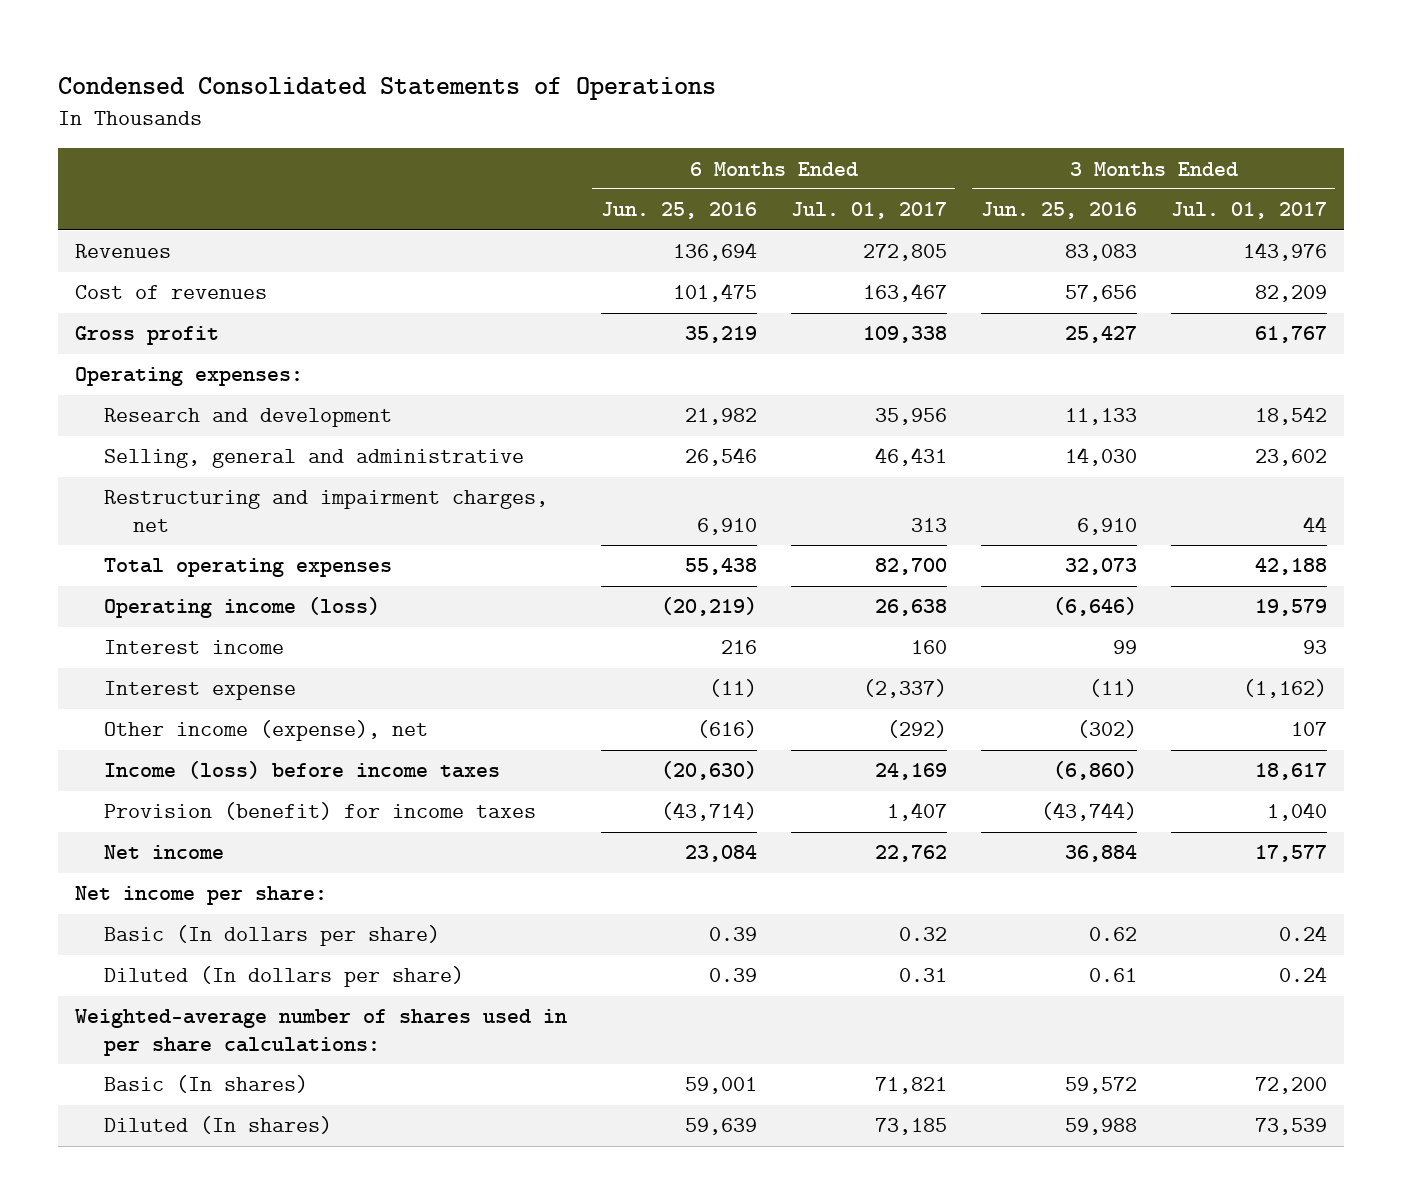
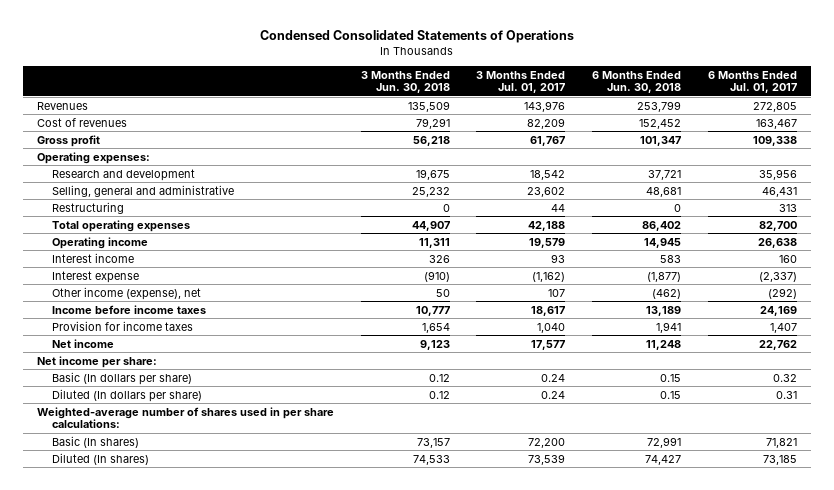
[600,202,757,220] Jun. 25, 2016 -> none
[980,202,1137,220] Jun. 25, 2016 -> none
none -> [360,70,450,94] 3 Months Ended Jun. 30, 2018
none -> [592,70,682,94] 6 Months Ended Jun. 30, 2018
[103,490,548,533] Restructuring and impairment charges, net -> [51,201,124,214] Restructuring
[103,597,380,619] Operating income (loss) -> [51,236,148,249] Operating income
[103,761,500,780] Income (loss) before income taxes -> [51,304,206,314] Income before income taxes
[103,802,536,821] Provision (benefit) for income taxes -> [51,320,193,331] Provision for income taxes

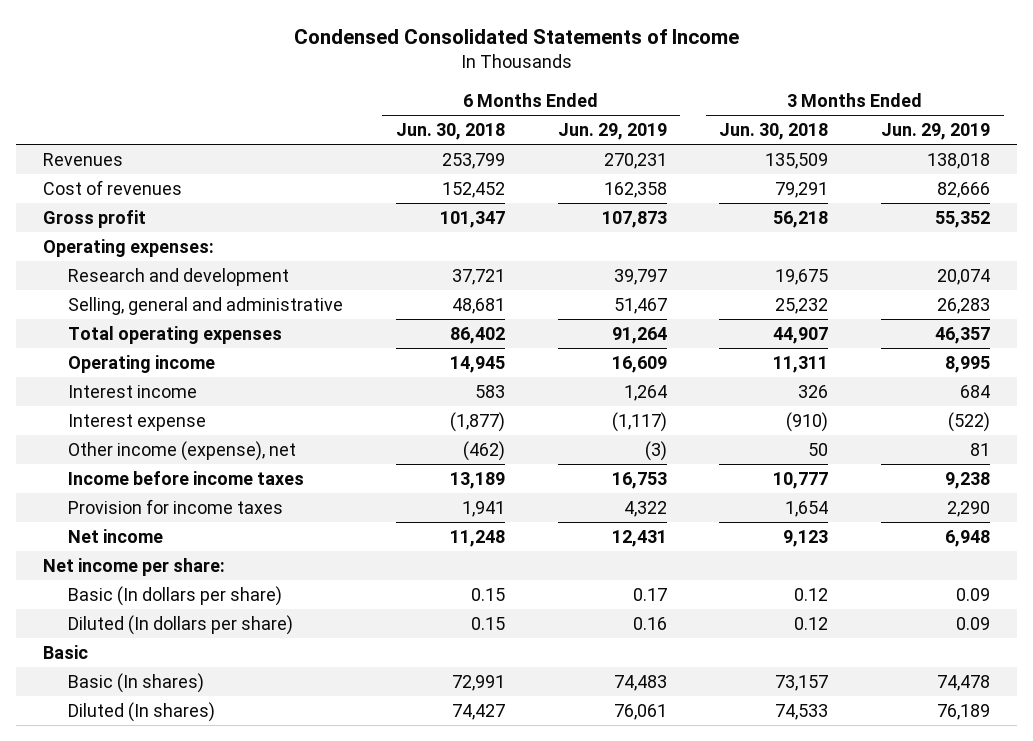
[259,30,574,44] Condensed Consolidated Statements of Operations -> [293,29,739,45] Condensed Consolidated Statements of Income
[476,70,566,94] 3 Months Ended Jul. 01, 2017 -> none
[708,70,798,94] 6 Months Ended Jul. 01, 2017 -> none
none -> [557,122,667,140] Jun. 29, 2019
none -> [881,122,991,140] Jun. 29, 2019
[51,201,124,214] Restructuring -> none
[36,406,334,429] Weighted-average number of shares used in per share calculations: -> [42,644,88,659] Basic

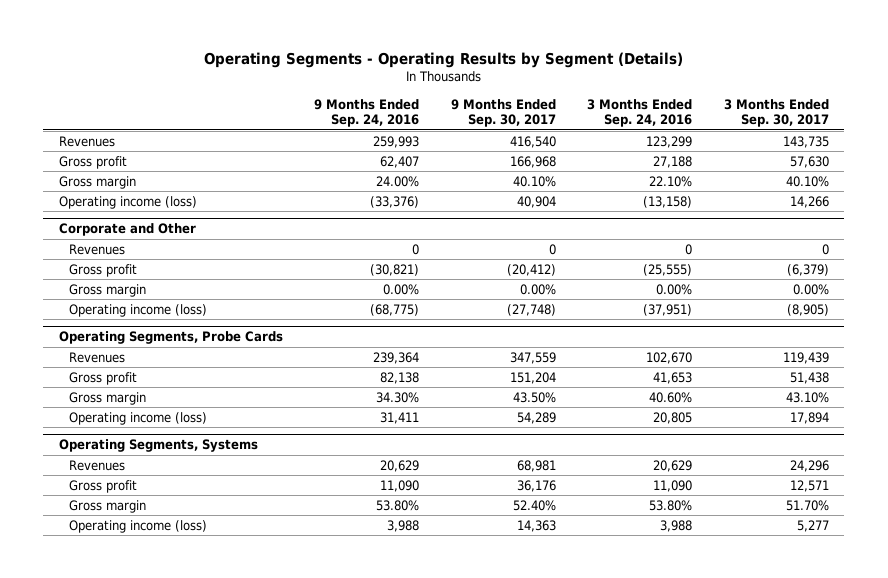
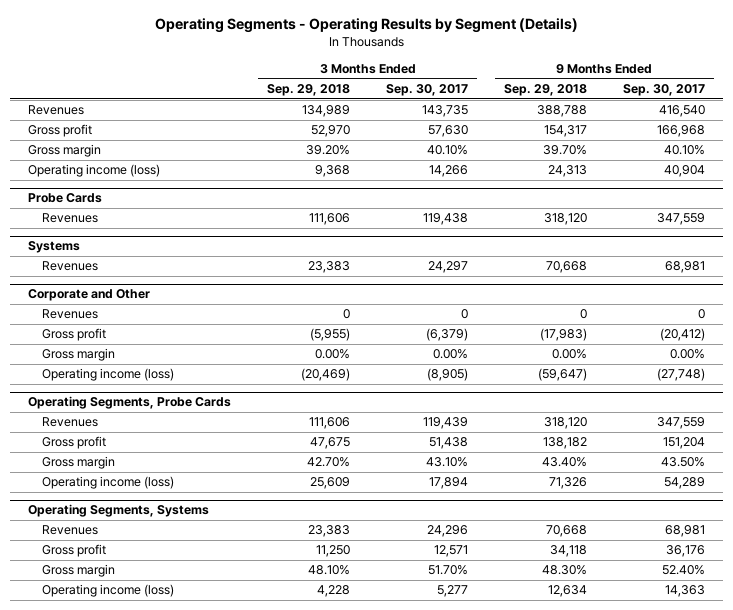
[314,99,420,128] 9 Months Ended Sep. 24, 2016 -> none
[587,99,693,128] 3 Months Ended Sep. 24, 2016 -> none
none -> [267,84,351,97] Sep. 29, 2018
none -> [503,84,587,97] Sep. 29, 2018
none -> [28,193,103,204] Probe Cards
none -> [41,213,98,224] Revenues
none -> [28,241,81,254] Systems
none -> [41,261,98,272] Revenues

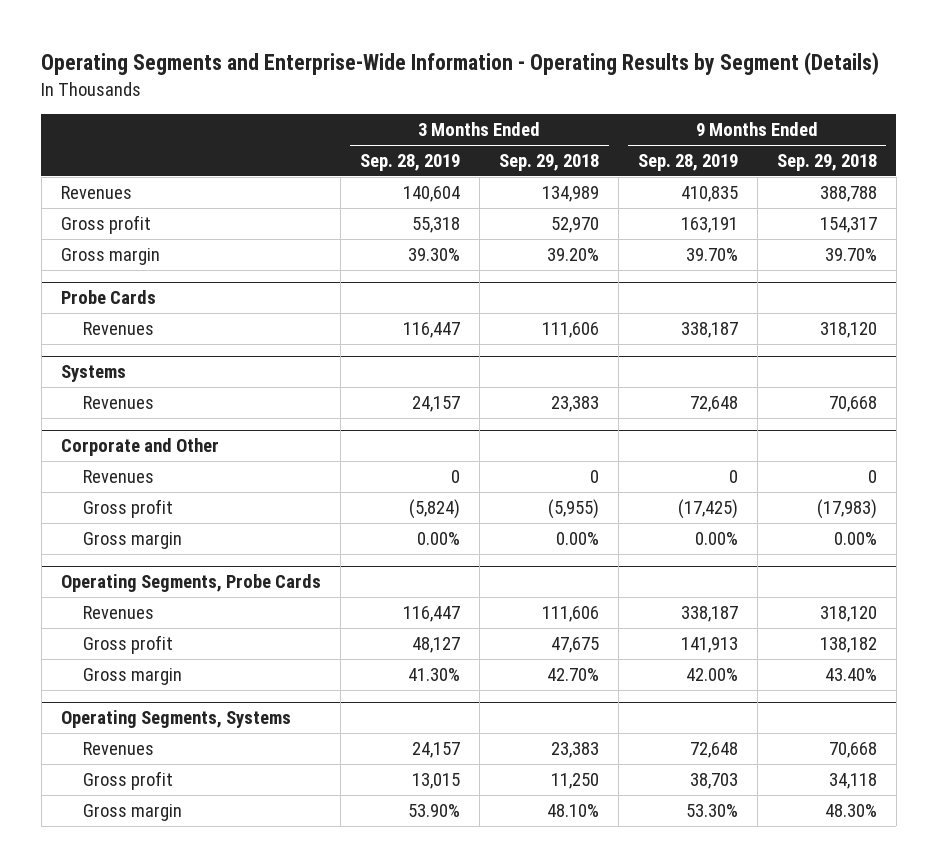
[154,18,578,34] Operating Segments - Operating Results by Segment (Details) -> [41,52,880,76] Operating Segments and Enterprise-Wide Information - Operating Results by Segment (Details)
[386,84,469,97] Sep. 30, 2017 -> none
[622,84,705,97] Sep. 30, 2017 -> none
none -> [359,154,460,172] Sep. 28, 2019
none -> [637,154,738,172] Sep. 28, 2019
[28,164,161,178] Operating income (loss) -> none
[41,368,174,382] Operating income (loss) -> none
[41,476,174,490] Operating income (loss) -> none
[41,584,174,598] Operating income (loss) -> none

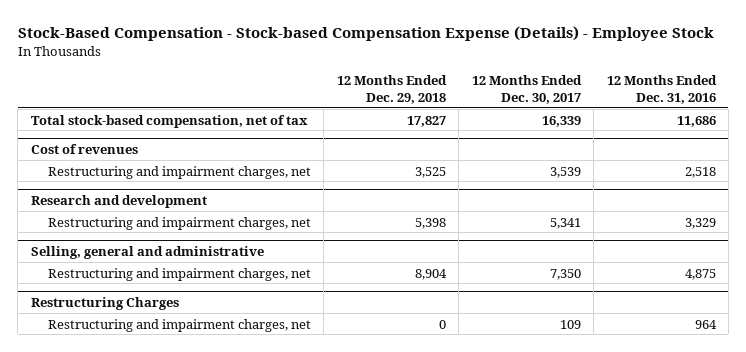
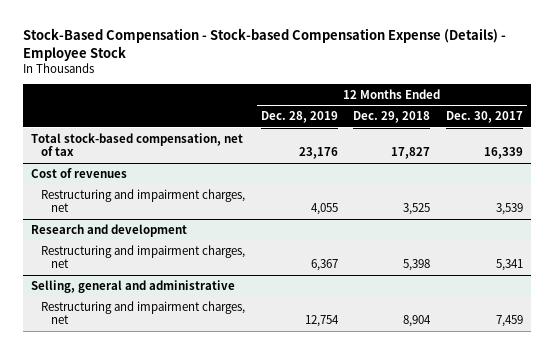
[606,74,717,104] 12 Months Ended Dec. 31, 2016 -> none
none -> [260,111,338,124] Dec. 28, 2019
[30,296,179,310] Restructuring Charges -> none
[47,318,311,332] Restructuring and impairment charges, net -> none
[549,268,581,280] 7,350 -> [495,315,523,328] 7,459

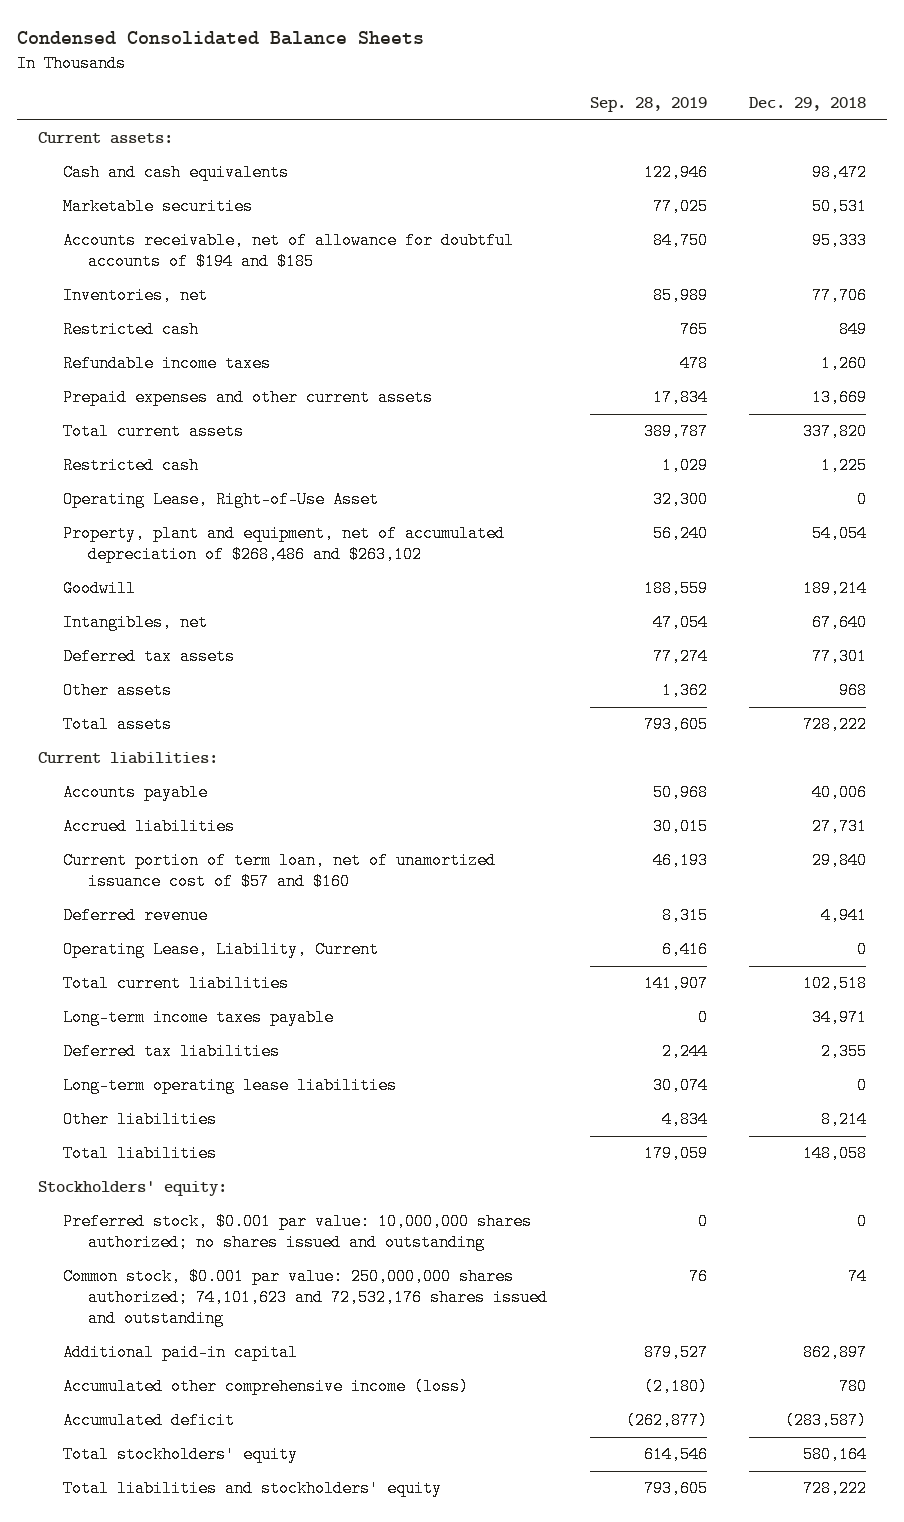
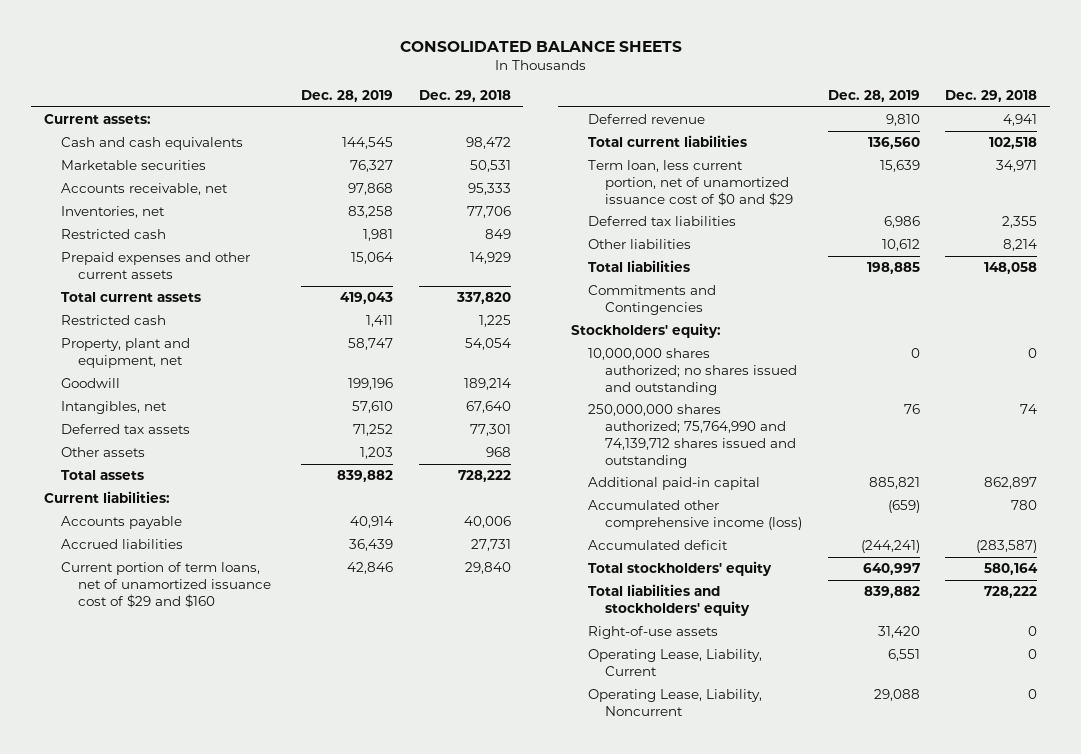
[16,31,424,46] Condensed Consolidated Balance Sheets -> [399,40,682,52] CONSOLIDATED BALANCE SHEETS
[589,97,707,113] Sep. 28, 2019 -> none
none -> [300,90,393,103] Dec. 28, 2019
[63,232,515,271] Accounts receivable, net of allowance for doubtful accounts of $194 and $185 -> [60,183,228,196] Accounts receivable, net
[63,355,272,373] Refundable income taxes -> none
[812,389,868,407] 13,669 -> [469,252,511,265] 14,929
[63,491,380,509] Operating Lease, Right-of-Use Asset -> none
[63,525,506,564] Property, plant and equipment, net of accumulated depreciation of $268,486 and $263,102 -> [60,338,190,368] Property, plant and equipment, net
[63,852,497,891] Current portion of term loan, net of unamortized issuance cost of $57 and $160 -> [60,562,271,608] Current portion of term loans, net of unamortized issuance cost of $29 and $160
[63,1009,335,1027] Long-term income taxes payable -> [587,160,793,206] Term loan, less current portion, net of unamortized issuance cost of $0 and $29
[63,1077,398,1095] Long-term operating lease liabilities -> none
none -> [587,285,716,315] Commitments and Contingencies
[63,1213,533,1252] Preferred stock, $0.001 par value: 10,000,000 shares authorized; no shares issued and outstanding -> [587,348,797,395] 10,000,000 shares authorized; no shares issued and outstanding
[63,1268,549,1328] Common stock, $0.001 par value: 250,000,000 shares authorized; 74,101,623 and 72,532,176 shares issued and outstanding -> [587,404,796,468] 250,000,000 shares authorized; 75,764,990 and 74,139,712 shares issued and outstanding
none -> [587,626,718,640] Right-of-use assets
[63,941,380,959] Operating Lease, Liability, Current -> [587,649,762,676] Operating Lease, Liability, Current
none -> [587,689,762,716] Operating Lease, Liability, Noncurrent

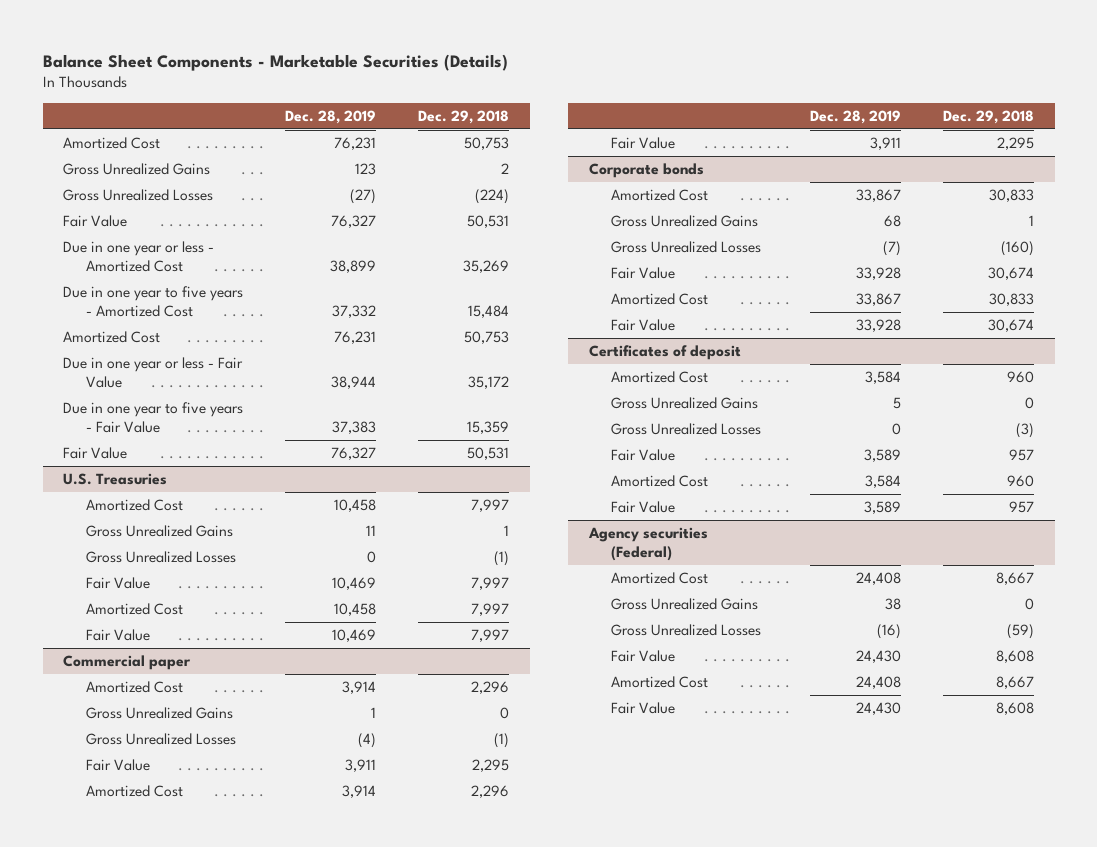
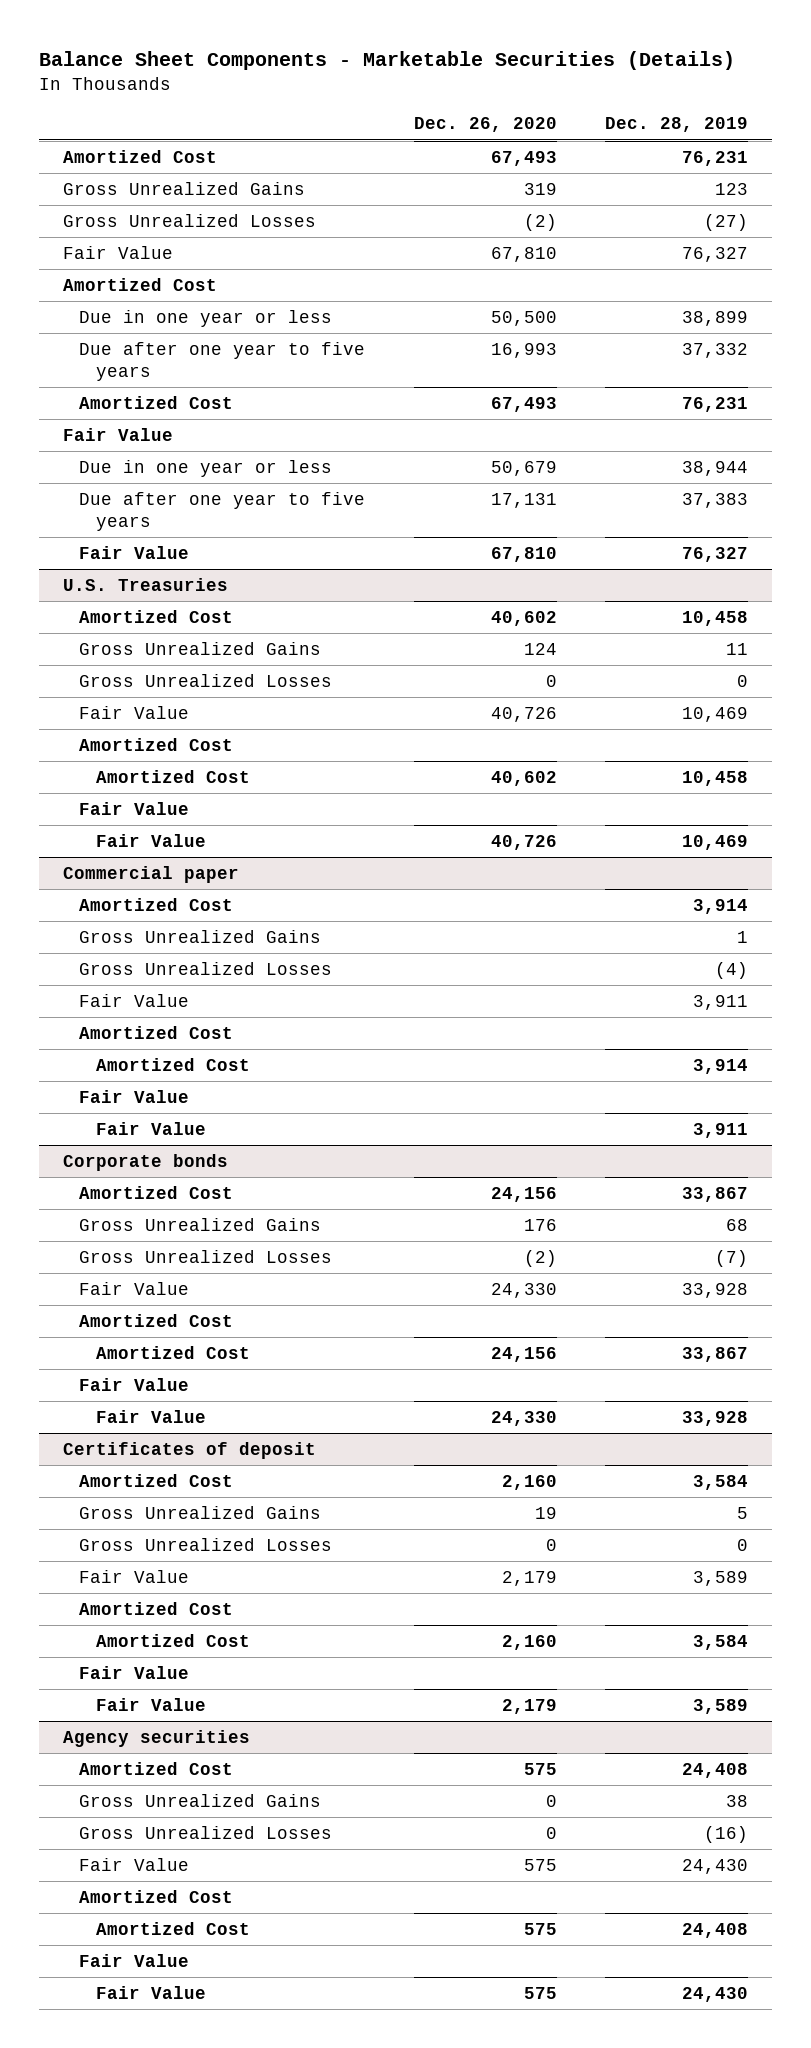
[417,109,509,124] Dec. 29, 2018 -> none
none -> [413,117,557,133] Dec. 26, 2020
none -> [63,277,218,291] Amortized Cost
[63,240,215,273] Due in one year or less - Amortized Cost -> [79,309,333,327] Due in one year or less
[63,285,244,318] Due in one year to five years - Amortized Cost -> [79,341,366,381] Due after one year to five years
none -> [63,427,174,441] Fair Value
[63,356,244,389] Due in one year or less - Fair Value -> [79,459,333,477] Due in one year or less
[63,401,244,434] Due in one year to five years - Fair Value -> [79,491,366,531] Due after one year to five years
none -> [79,737,234,751] Amortized Cost
none -> [79,801,190,815] Fair Value
none -> [79,1025,234,1039] Amortized Cost
none -> [79,1089,190,1103] Fair Value
none -> [79,1313,234,1327] Amortized Cost
none -> [79,1377,190,1391] Fair Value
none -> [79,1601,234,1615] Amortized Cost
none -> [79,1665,190,1679] Fair Value
[587,526,708,562] Agency securities (Federal) -> [63,1729,251,1747] Agency securities
none -> [79,1889,234,1903] Amortized Cost
none -> [79,1953,190,1967] Fair Value

